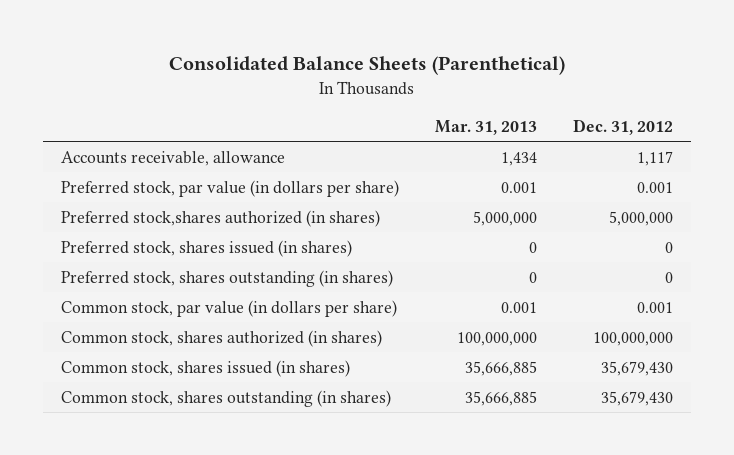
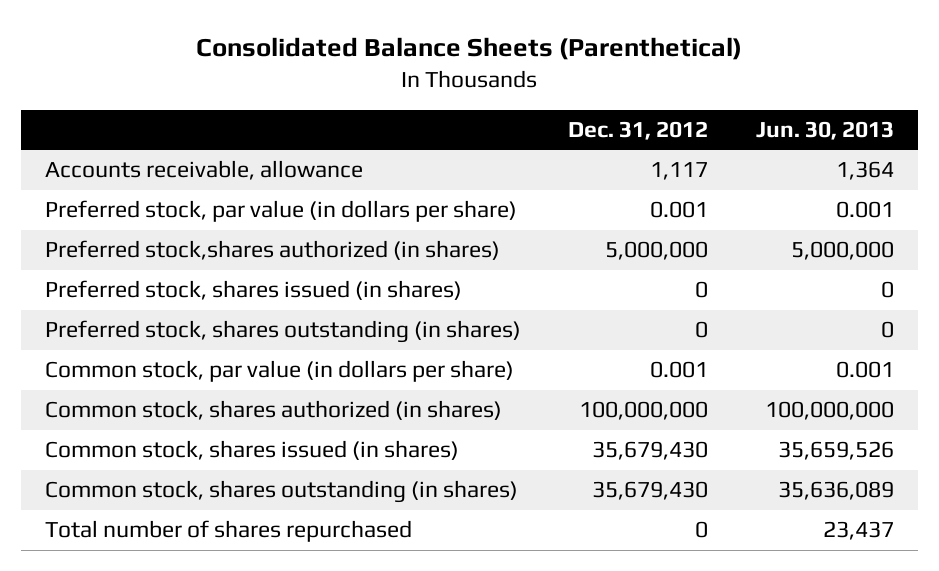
[434,119,537,135] Mar. 31, 2013 -> none
none -> [756,121,895,141] Jun. 30, 2013
none -> [44,520,412,543] Total number of shares repurchased

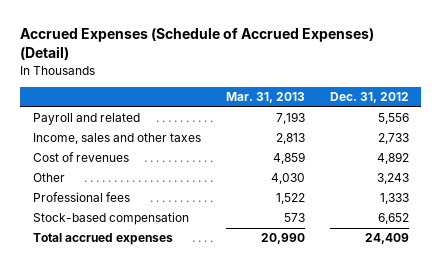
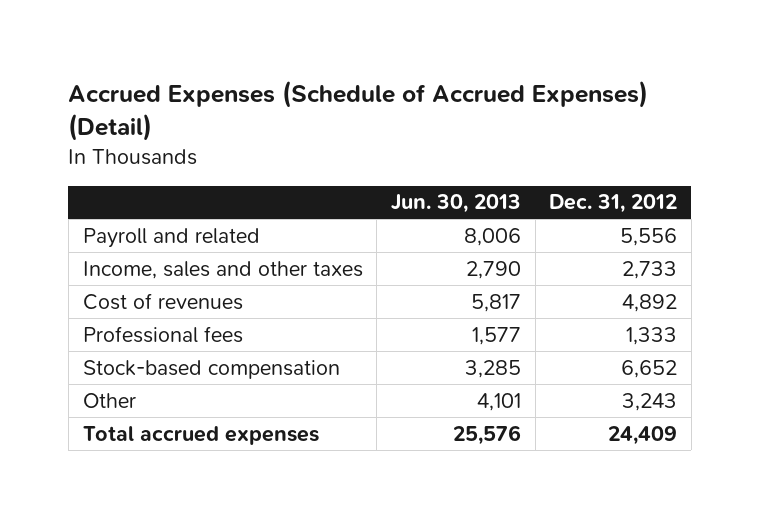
[225,92,305,104] Mar. 31, 2013 -> none
none -> [390,194,521,214] Jun. 30, 2013
[32,173,65,183] Other -> [82,392,136,408] Other

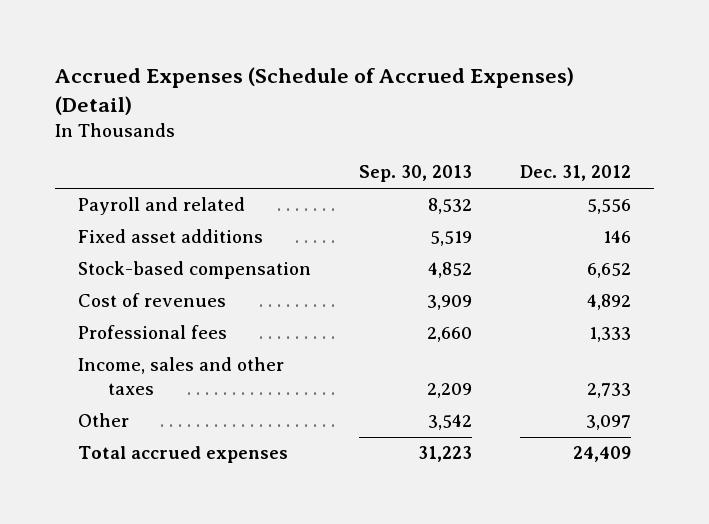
[390,194,521,214] Jun. 30, 2013 -> none
none -> [358,165,472,183] Sep. 30, 2013
none -> [78,229,264,244] Fixed asset additions
[82,359,340,379] Stock-based compensation -> [78,261,312,280] Stock-based compensation
[82,260,363,279] Income, sales and other taxes -> [78,357,285,395] Income, sales and other taxes
[622,392,678,411] 3,243 -> [585,415,631,431] 3,097

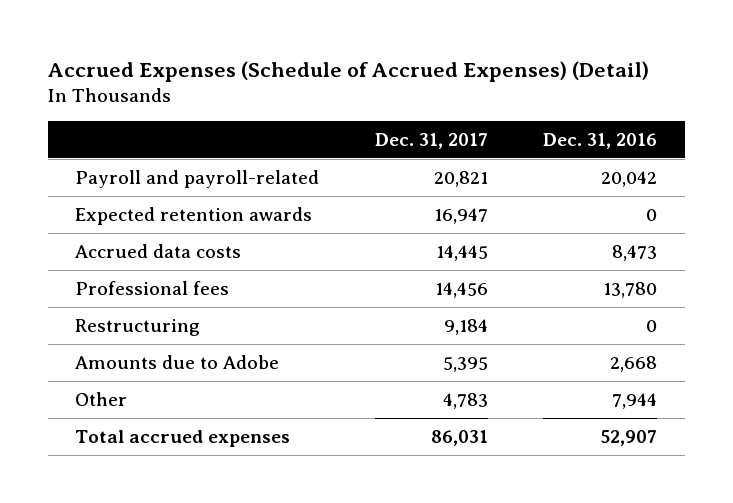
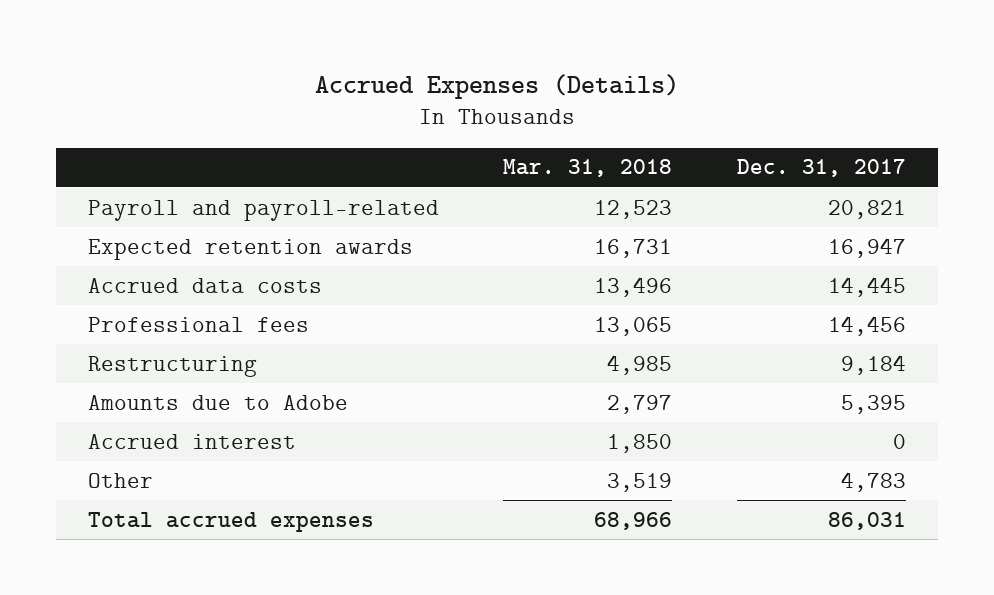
[47,60,649,82] Accrued Expenses (Schedule of Accrued Expenses) (Detail) -> [314,73,679,99] Accrued Expenses (Details)
[543,132,658,149] Dec. 31, 2016 -> none
none -> [503,159,673,178] Mar. 31, 2018
none -> [88,433,297,449] Accrued interest

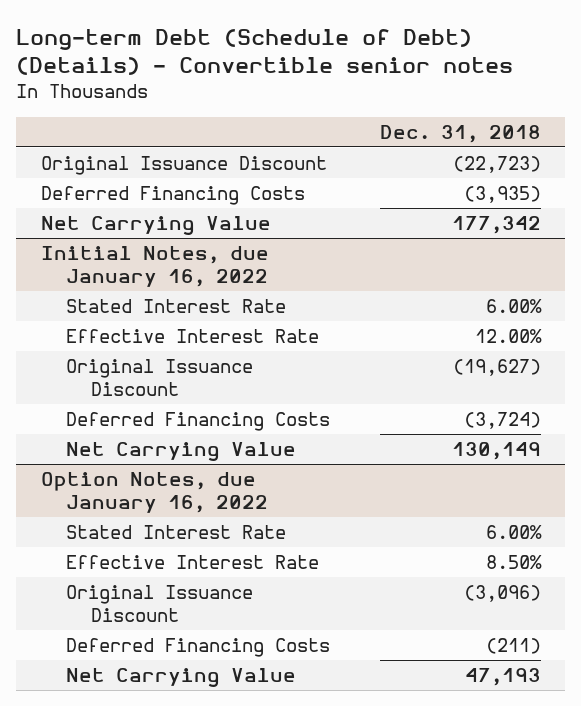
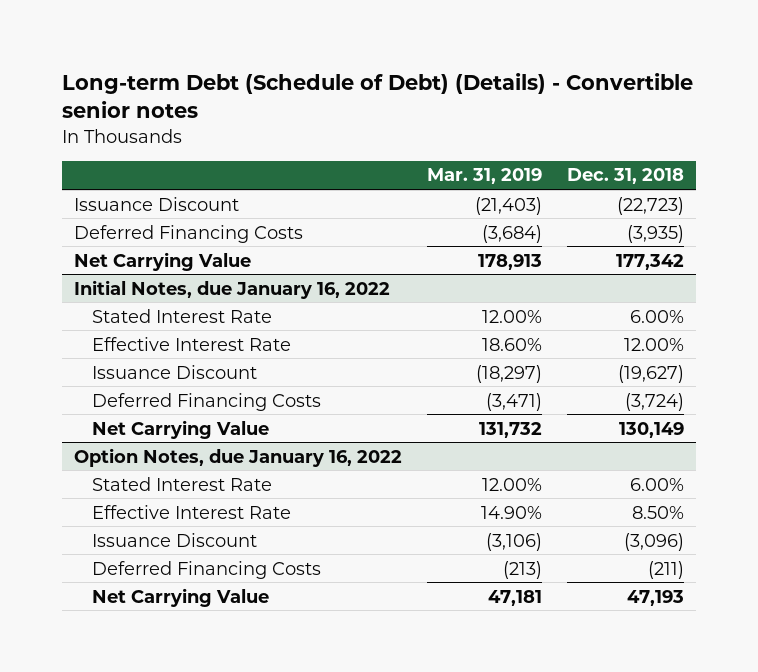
none -> [427,168,543,185] Mar. 31, 2019
[40,156,327,176] Original Issuance Discount -> [74,196,240,211] Issuance Discount
[65,359,253,397] Original Issuance Discount -> [92,364,258,379] Issuance Discount
[65,585,253,623] Original Issuance Discount -> [92,532,258,547] Issuance Discount

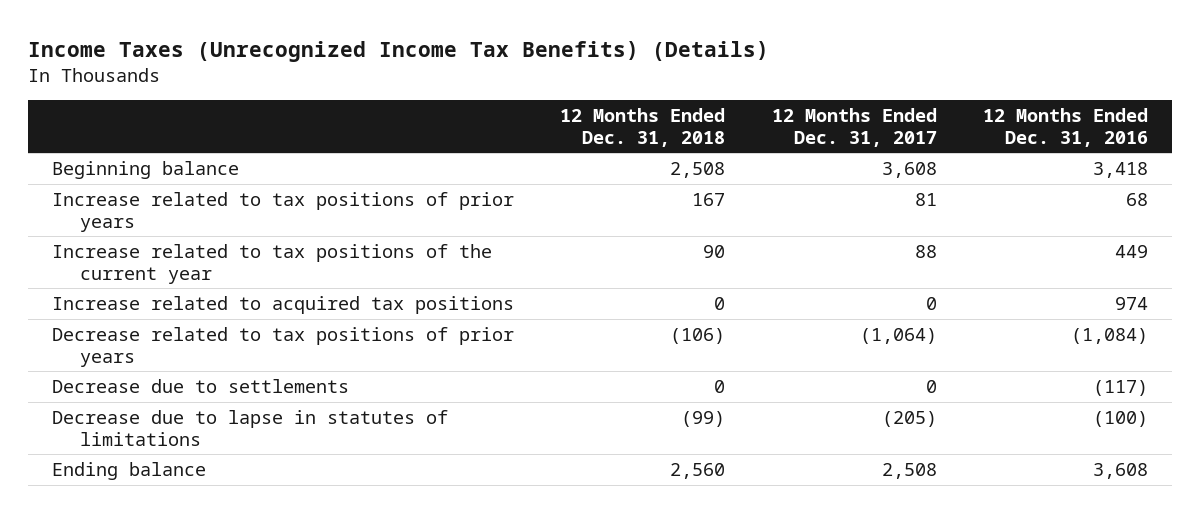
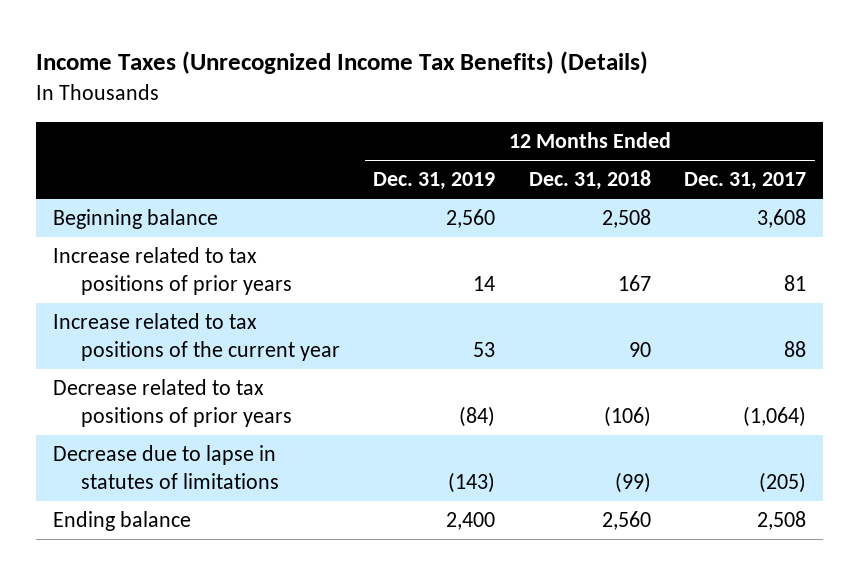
[983,108,1149,147] 12 Months Ended Dec. 31, 2016 -> none
none -> [373,172,496,191] Dec. 31, 2019
[51,295,514,314] Increase related to acquired tax positions -> none
[51,378,349,393] Decrease due to settlements -> none

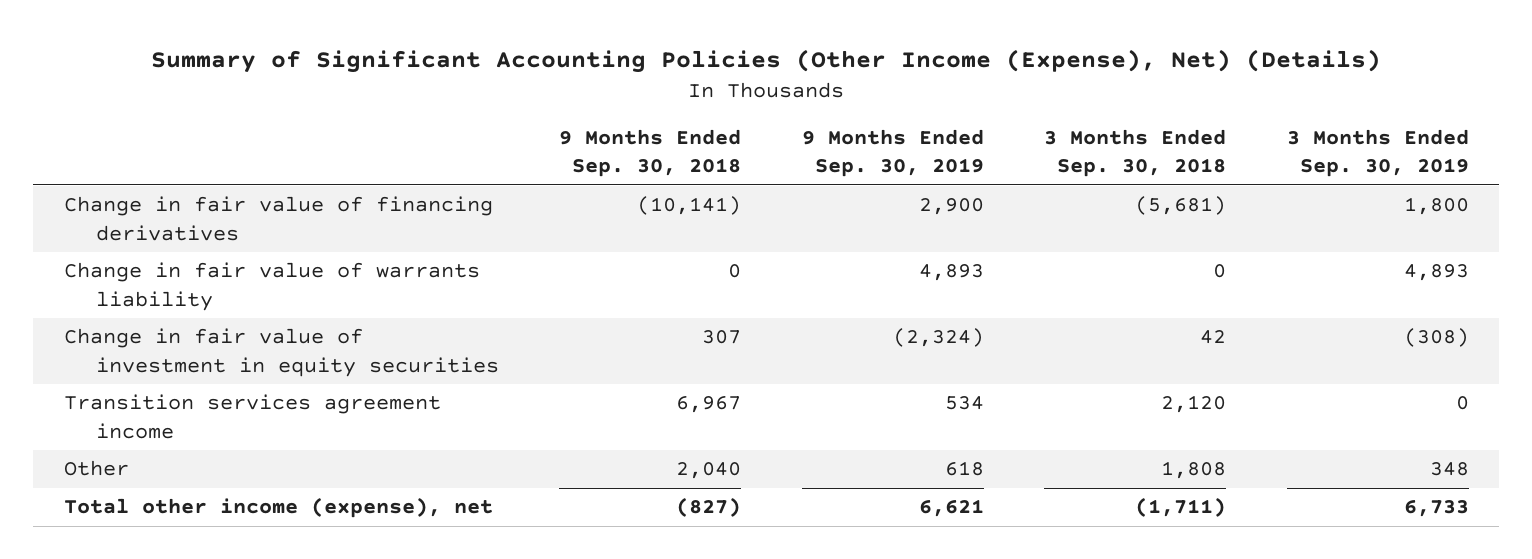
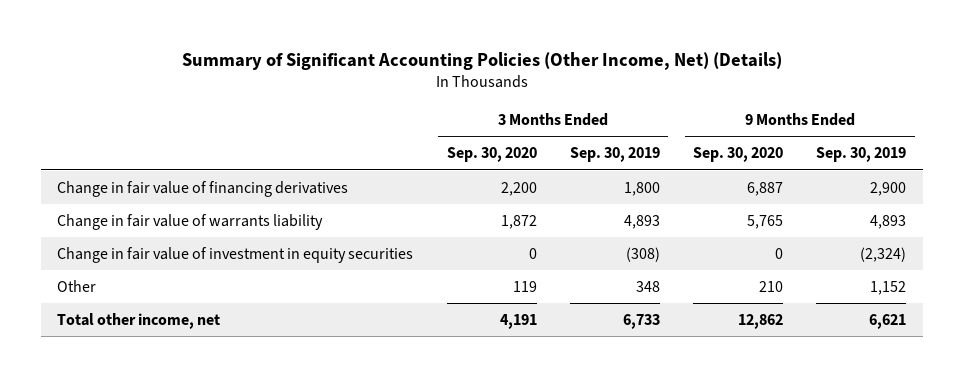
[151,49,1382,74] Summary of Significant Accounting Policies (Other Income (Expense), Net) (Details) -> [181,51,782,70] Summary of Significant Accounting Policies (Other Income, Net) (Details)
[559,129,742,178] 9 Months Ended Sep. 30, 2018 -> none
[1044,129,1227,178] 3 Months Ended Sep. 30, 2018 -> none
none -> [446,147,537,163] Sep. 30, 2020
none -> [693,147,784,163] Sep. 30, 2020
[63,394,441,439] Transition services agreement income -> none
[944,461,984,477] 618 -> [870,280,907,295] 1,152
[63,497,493,519] Total other income (expense), net -> [57,312,221,329] Total other income, net

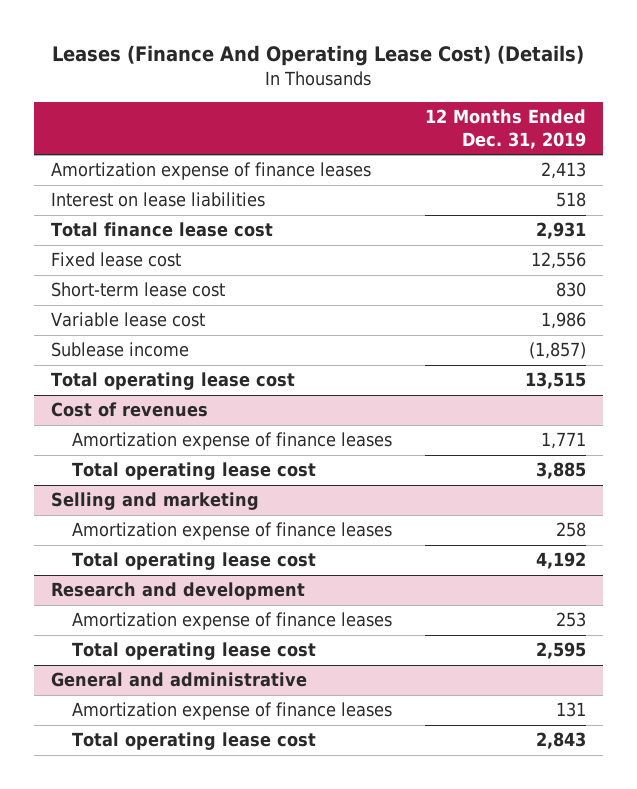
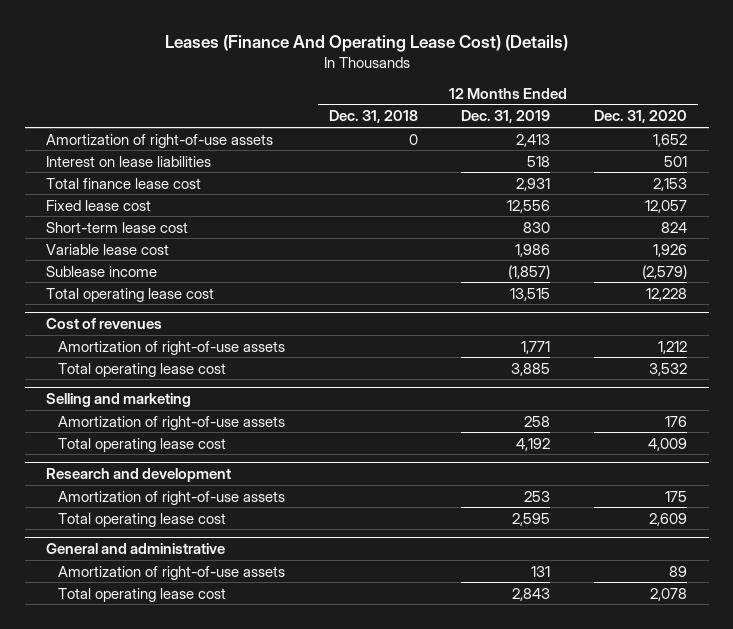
none -> [328,110,418,124] Dec. 31, 2018
none -> [593,110,687,124] Dec. 31, 2020
[50,162,371,181] Amortization expense of finance leases -> [46,133,274,148] Amortization of right-of-use assets
[71,432,392,451] Amortization expense of finance leases -> [58,340,286,355] Amortization of right-of-use assets
[71,522,392,541] Amortization expense of finance leases -> [58,415,286,430] Amortization of right-of-use assets
[71,612,392,631] Amortization expense of finance leases -> [58,490,286,505] Amortization of right-of-use assets
[71,702,392,721] Amortization expense of finance leases -> [58,565,286,580] Amortization of right-of-use assets

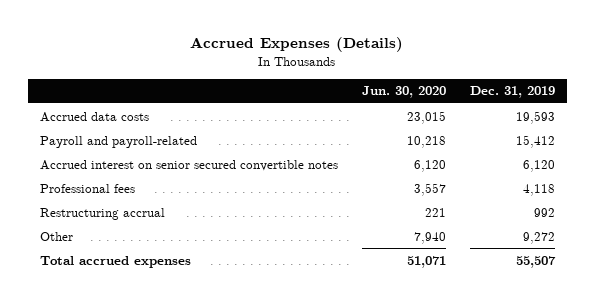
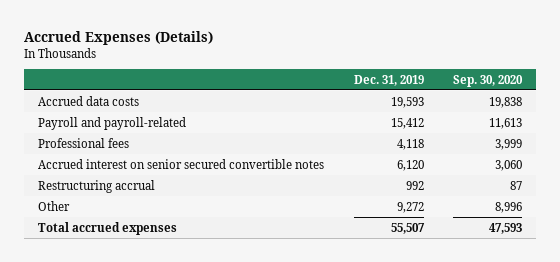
[361,86,446,99] Jun. 30, 2020 -> none
none -> [452,74,523,87] Sep. 30, 2020
[39,159,338,171] Accrued interest on senior secured convertible notes -> [38,158,325,169] Accrued interest on senior secured convertible notes

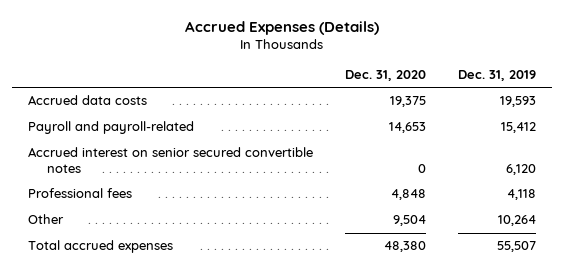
[452,74,523,87] Sep. 30, 2020 -> none
none -> [344,70,426,82] Dec. 31, 2020
[38,179,156,193] Restructuring accrual -> none
[38,137,130,148] Professional fees -> [27,188,132,199] Professional fees
[396,201,424,213] 9,272 -> [497,215,536,227] 10,264

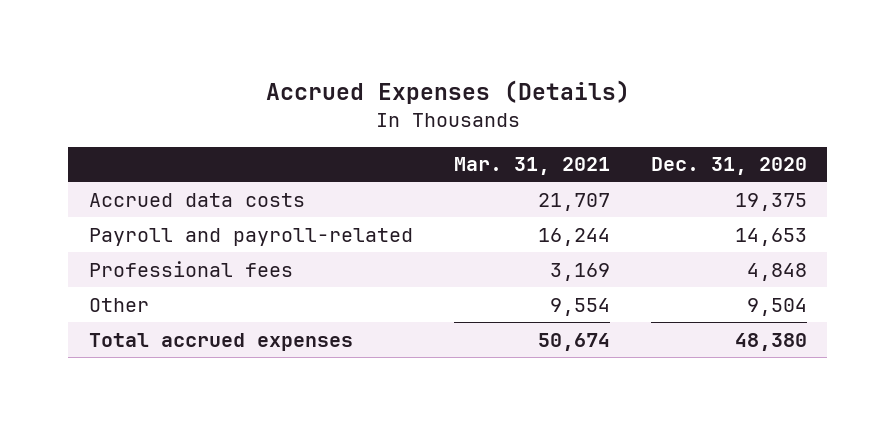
[457,70,536,82] Dec. 31, 2019 -> none
none -> [453,157,610,176] Mar. 31, 2021
[27,147,313,173] Accrued interest on senior secured convertible notes -> none

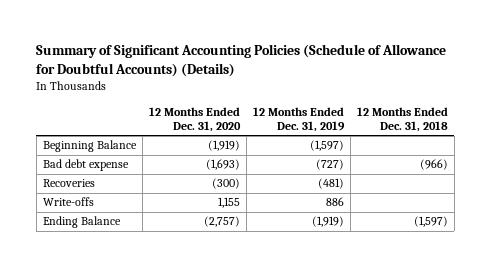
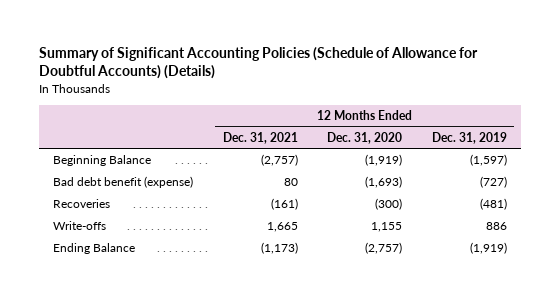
[356,106,448,132] 12 Months Ended Dec. 31, 2018 -> none
none -> [222,131,298,144] Dec. 31, 2021
[42,159,129,172] Bad debt expense -> [53,176,194,189] Bad debt benefit (expense)

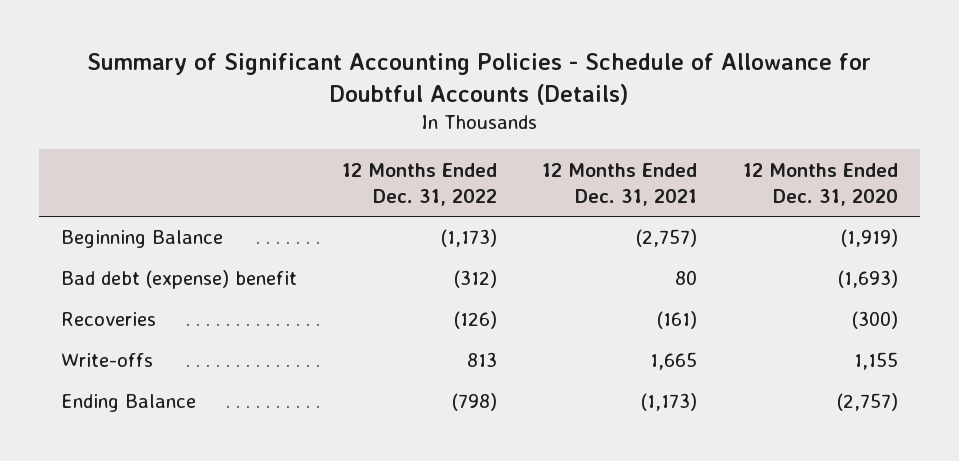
[38,46,478,80] Summary of Significant Accounting Policies (Schedule of Allowance for Doubtful Accounts) (Details) -> [87,53,872,105] Summary of Significant Accounting Policies - Schedule of Allowance for Doubtful Accounts (Details)
[431,131,507,144] Dec. 31, 2019 -> none
none -> [342,162,498,206] 12 Months Ended Dec. 31, 2022
[53,176,194,189] Bad debt benefit (expense) -> [61,270,298,290] Bad debt (expense) benefit

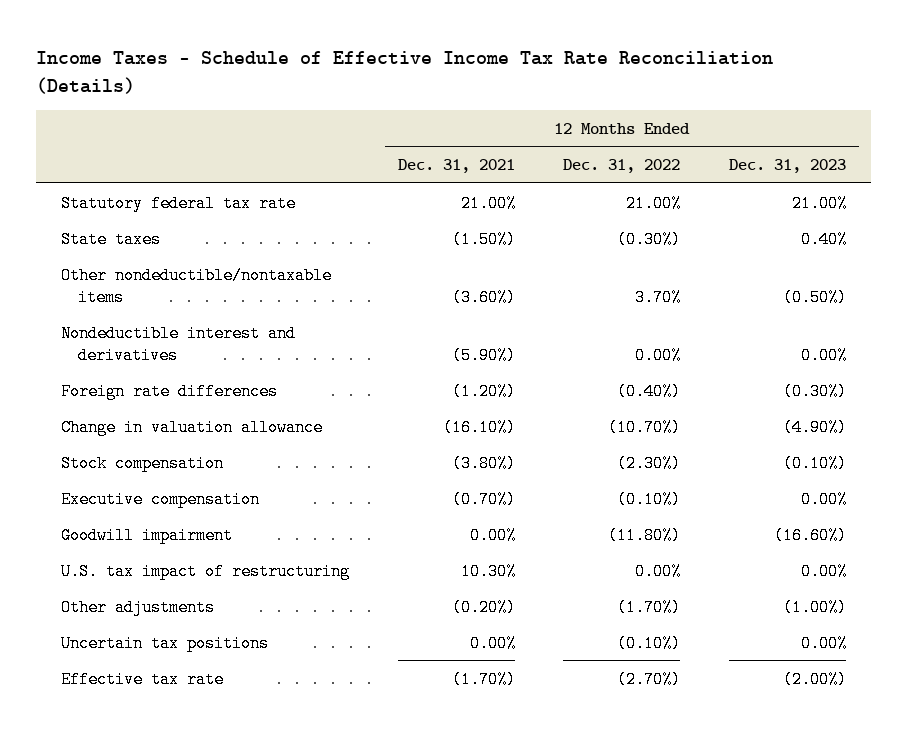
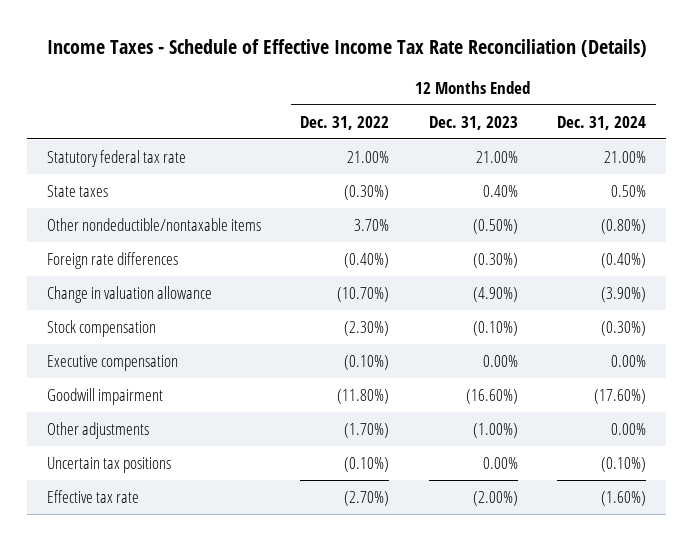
[397,159,515,174] Dec. 31, 2021 -> none
none -> [557,115,647,130] Dec. 31, 2024
[60,324,296,364] Nondeductible interest and derivatives -> none
[60,562,350,580] U.S. tax impact of restructuring -> none

